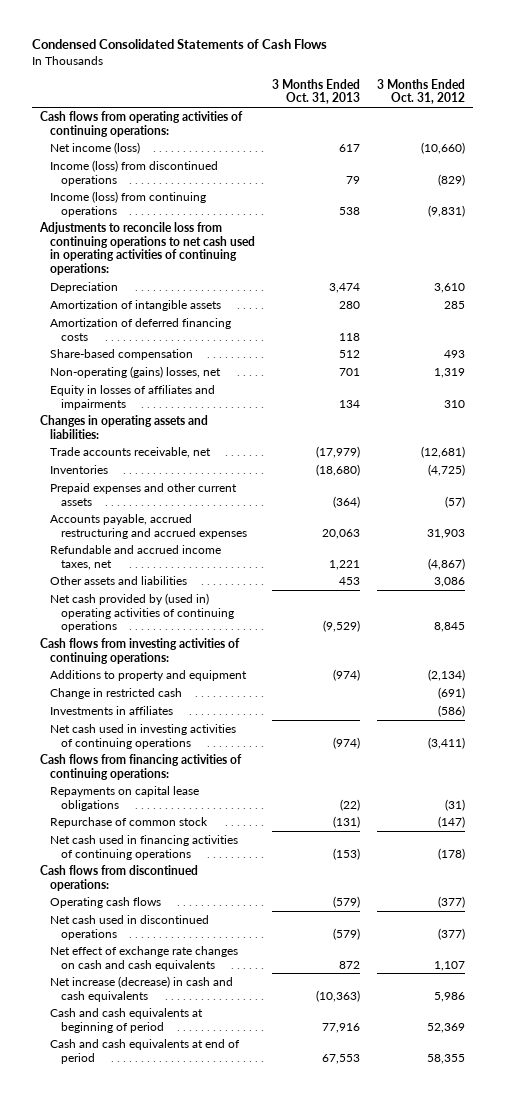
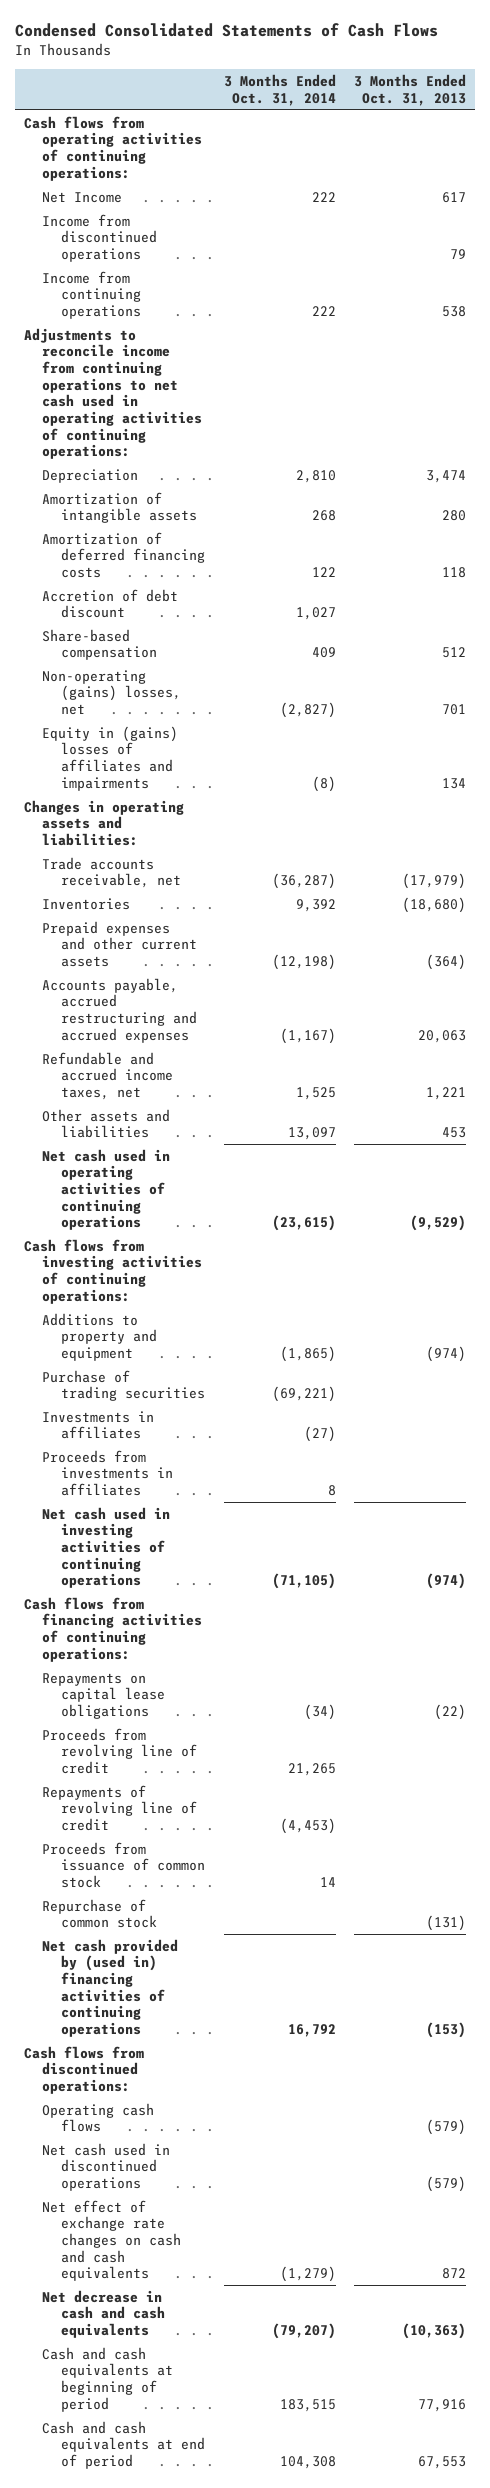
[376,78,465,105] 3 Months Ended Oct. 31, 2012 -> none
none -> [223,73,336,106] 3 Months Ended Oct. 31, 2014
[50,141,141,154] Net income (loss) -> [42,191,123,203] Net Income
[50,159,219,186] Income (loss) from discontinued operations -> [42,213,158,263] Income from discontinued operations
[50,190,207,217] Income (loss) from continuing operations -> [42,270,142,320] Income from continuing operations
[39,221,256,276] Adjustments to reconcile loss from continuing operations to net cash used in operating activities of continuing operations: -> [23,327,203,460] Adjustments to reconcile income from continuing operations to net cash used in operating activities of continuing operations:
none -> [42,588,179,619] Accretion of debt discount
[50,384,216,410] Equity in losses of affiliates and impairments -> [42,725,179,791] Equity in (gains) losses of affiliates and impairments
[50,592,234,633] Net cash provided by (used in) operating activities of continuing operations -> [42,1148,171,1231] Net cash used in operating activities of continuing operations
[50,687,183,699] Change in restricted cash -> none
none -> [42,1369,206,1402] Purchase of trading securities
none -> [42,1449,174,1497] Proceeds from investments in affiliates
none -> [42,1727,198,1775] Proceeds from revolving line of credit
none -> [42,1784,198,1832] Repayments of revolving line of credit
none -> [42,1841,206,1889] Proceeds from issuance of common stock
[50,834,239,860] Net cash used in financing activities of continuing operations -> [42,1938,179,2038] Net cash provided by (used in) financing activities of continuing operations
[50,975,234,1002] Net increase (decrease) in cash and cash equivalents -> [42,2289,166,2339] Net decrease in cash and cash equivalents

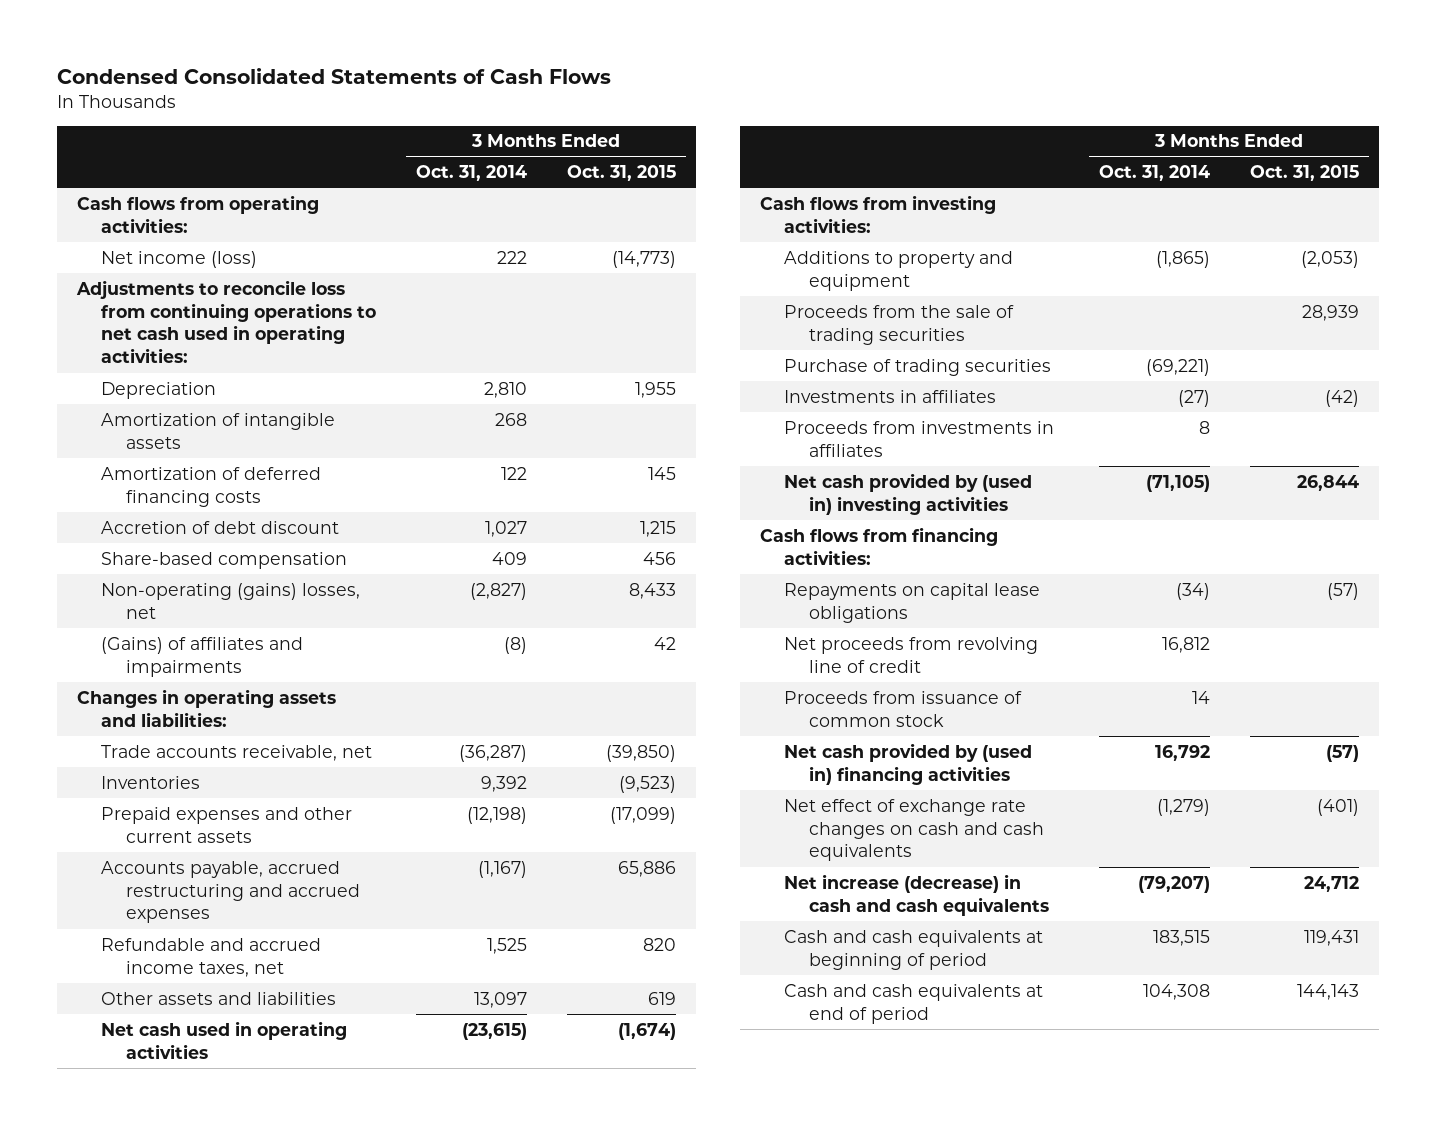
[353,73,466,106] 3 Months Ended Oct. 31, 2013 -> none
none -> [566,165,676,182] Oct. 31, 2015
[42,213,158,263] Income from discontinued operations -> none
[42,270,142,320] Income from continuing operations -> none
[23,115,203,181] Cash flows from operating activities of continuing operations: -> [76,194,319,233] Cash flows from operating activities:
[42,191,123,203] Net Income -> [101,250,258,268] Net income (loss)
[23,327,203,460] Adjustments to reconcile income from continuing operations to net cash used in operating activities of continuing operations: -> [75,279,377,364] Adjustments to reconcile loss from continuing operations to net cash used in operating activities:
[42,725,179,791] Equity in (gains) losses of affiliates and impairments -> [101,636,304,677] (Gains) of affiliates and impairments
[42,1148,171,1231] Net cash used in operating activities of continuing operations -> [101,1020,348,1059] Net cash used in operating activities
[23,1238,203,1304] Cash flows from investing activities of continuing operations: -> [759,194,996,233] Cash flows from investing activities:
none -> [784,304,1015,345] Proceeds from the sale of trading securities
[42,1506,171,1589] Net cash used in investing activities of continuing operations -> [784,472,1033,515] Net cash provided by (used in) investing activities
[23,1596,203,1662] Cash flows from financing activities of continuing operations: -> [759,526,998,565] Cash flows from financing activities:
[42,1784,198,1832] Repayments of revolving line of credit -> none
[42,1727,198,1775] Proceeds from revolving line of credit -> [784,636,1039,673] Net proceeds from revolving line of credit
[287,1763,336,1777] 21,265 -> [1162,636,1211,653] 16,812
[42,1898,158,1929] Repurchase of common stock -> none
[23,2045,144,2095] Cash flows from discontinued operations: -> none
[42,2102,155,2133] Operating cash flows -> none
[42,2142,171,2192] Net cash used in discontinued operations -> none
[42,1938,179,2038] Net cash provided by (used in) financing activities of continuing operations -> [784,742,1033,785] Net cash provided by (used in) financing activities
[42,2289,166,2339] Net decrease in cash and cash equivalents -> [784,873,1049,916] Net increase (decrease) in cash and cash equivalents

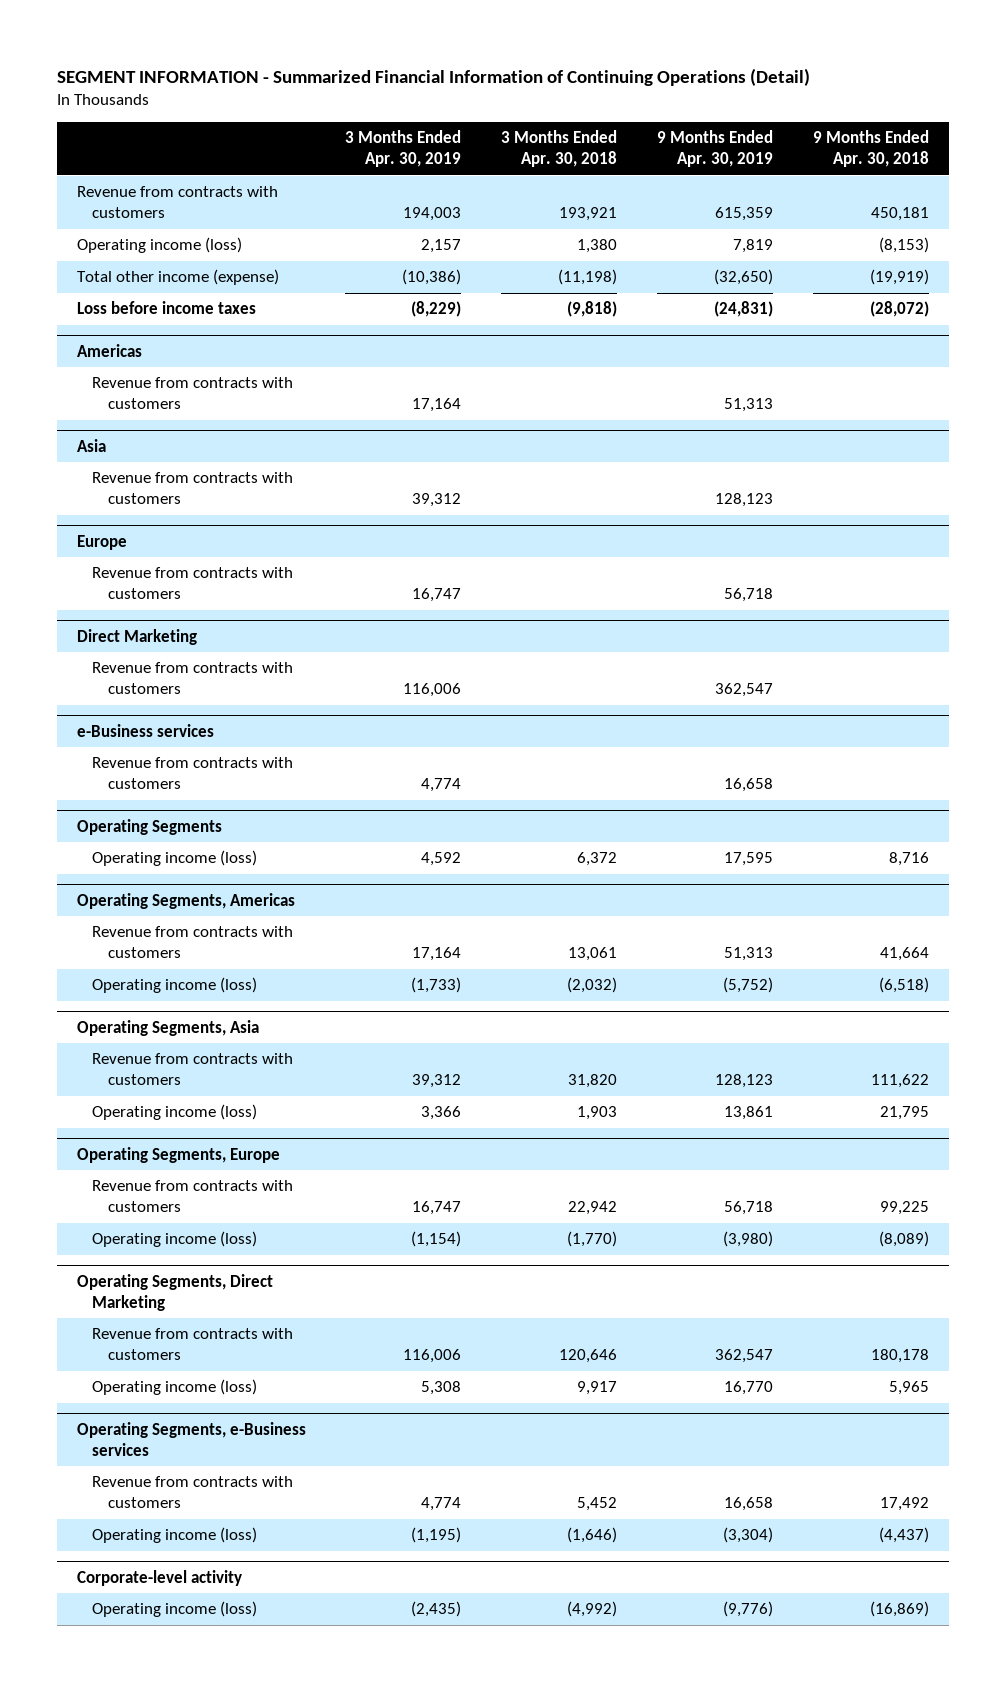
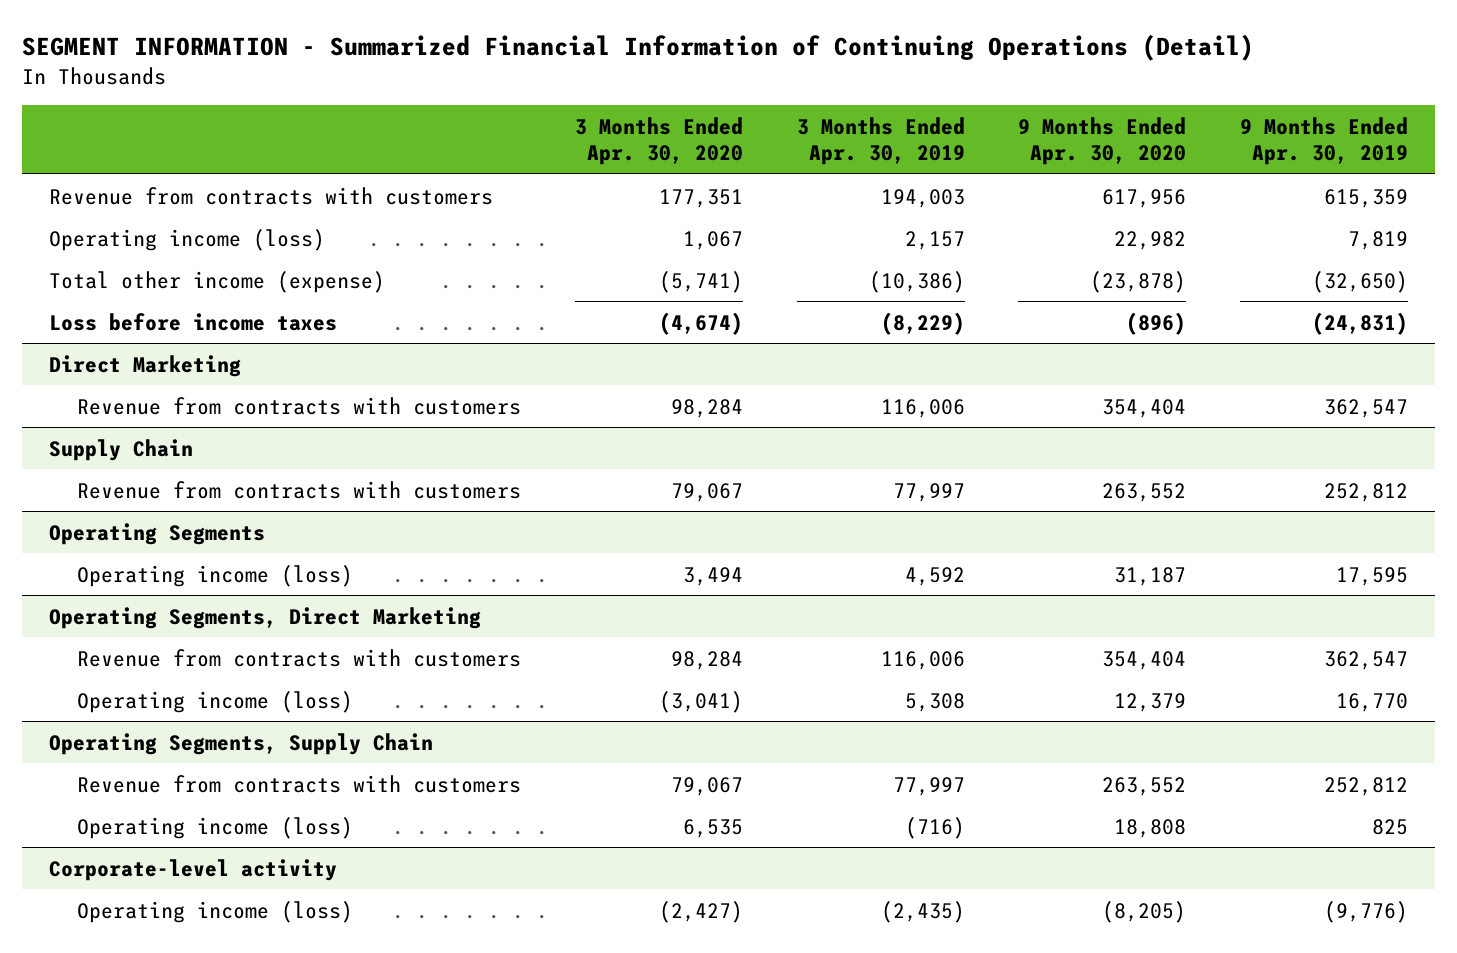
[501,130,618,168] 3 Months Ended Apr. 30, 2018 -> none
[812,130,929,168] 9 Months Ended Apr. 30, 2018 -> none
none -> [574,116,743,165] 3 Months Ended Apr. 30, 2020
none -> [1018,116,1187,165] 9 Months Ended Apr. 30, 2020
[76,343,142,357] Americas -> none
[92,377,294,410] Revenue from contracts with customers -> none
[76,438,106,452] Asia -> none
[92,472,294,505] Revenue from contracts with customers -> none
[76,534,127,550] Europe -> none
[92,567,294,600] Revenue from contracts with customers -> none
[76,723,214,737] e-Business services -> none
none -> [49,438,194,461] Supply Chain
[421,778,462,793] 4,774 -> [892,482,965,502] 77,997
[724,778,774,793] 16,658 -> [1324,482,1409,502] 252,812
[76,892,295,909] Operating Segments, Americas -> none
[92,926,294,959] Revenue from contracts with customers -> none
[92,977,258,994] Operating income (loss) -> none
[76,1019,259,1036] Operating Segments, Asia -> none
[92,1053,294,1086] Revenue from contracts with customers -> none
[92,1104,258,1121] Operating income (loss) -> none
[76,1146,280,1163] Operating Segments, Europe -> none
[92,1180,294,1213] Revenue from contracts with customers -> none
[92,1231,258,1248] Operating income (loss) -> none
[76,1421,306,1457] Operating Segments, e-Business services -> none
none -> [49,732,434,755] Operating Segments, Supply Chain
[421,1497,462,1512] 4,774 -> [892,776,965,796] 77,997
[724,1497,774,1512] 16,658 -> [1324,776,1409,796] 252,812
[411,1527,462,1544] (1,195) -> [904,816,965,839] (716)
[723,1527,774,1544] (3,304) -> [1372,818,1409,835] 825

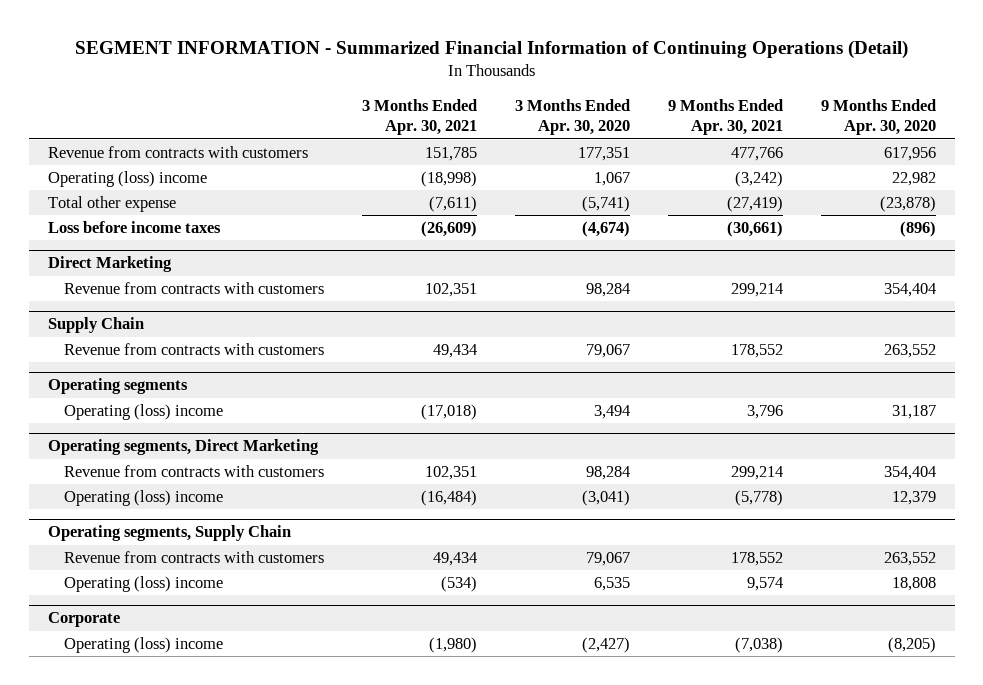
[796,116,965,165] 3 Months Ended Apr. 30, 2019 -> none
[1240,116,1409,165] 9 Months Ended Apr. 30, 2019 -> none
none -> [362,98,478,136] 3 Months Ended Apr. 30, 2021
none -> [667,98,783,136] 9 Months Ended Apr. 30, 2021
[49,228,326,251] Operating income (loss) -> [47,170,207,187] Operating (loss) income
[49,270,386,293] Total other income (expense) -> [47,195,176,212] Total other expense
[49,522,266,545] Operating Segments -> [47,378,188,395] Operating segments
[76,564,353,587] Operating income (loss) -> [64,403,224,420] Operating (loss) income
[49,606,482,629] Operating Segments, Direct Marketing -> [47,439,319,456] Operating segments, Direct Marketing
[76,690,353,713] Operating income (loss) -> [64,489,224,506] Operating (loss) income
[49,732,434,755] Operating Segments, Supply Chain -> [47,525,291,542] Operating segments, Supply Chain
[76,816,353,839] Operating income (loss) -> [64,575,224,592] Operating (loss) income
[49,858,338,881] Corporate-level activity -> [47,612,120,628] Corporate
[76,900,353,923] Operating income (loss) -> [64,636,224,653] Operating (loss) income

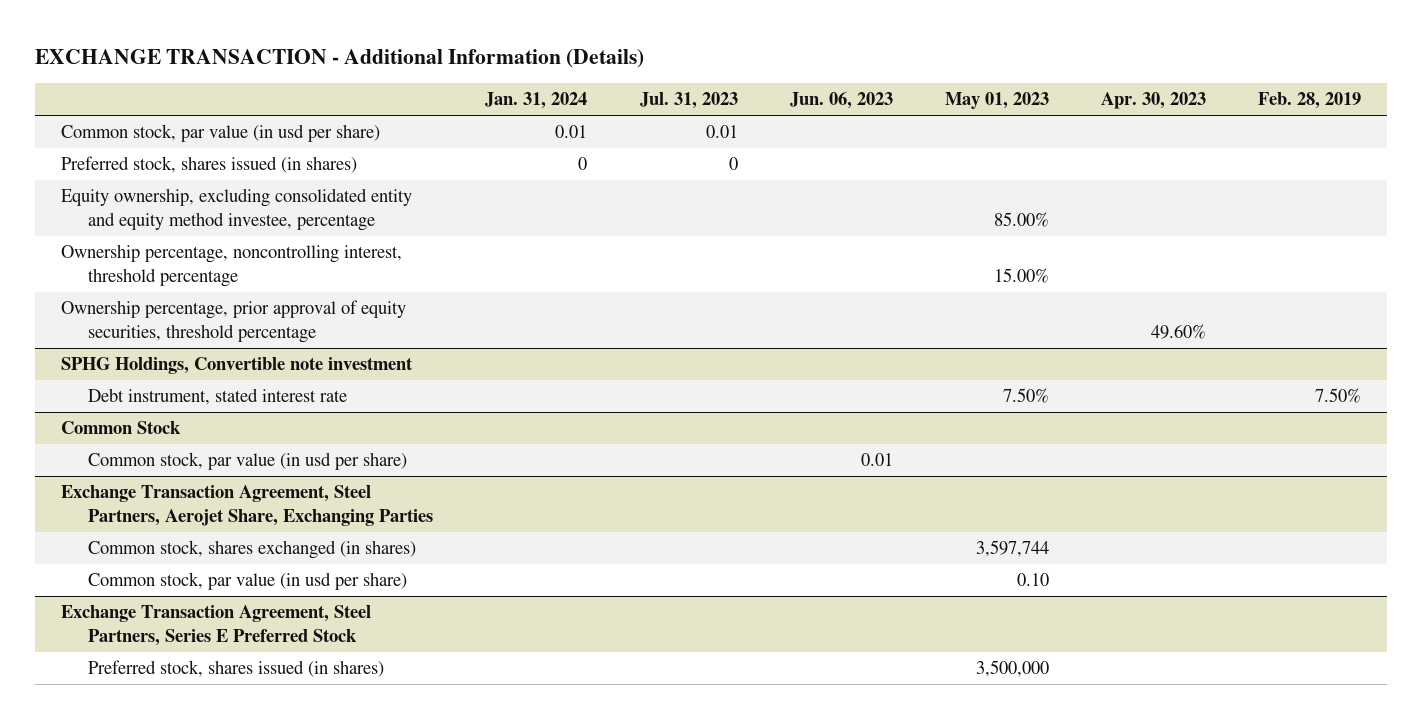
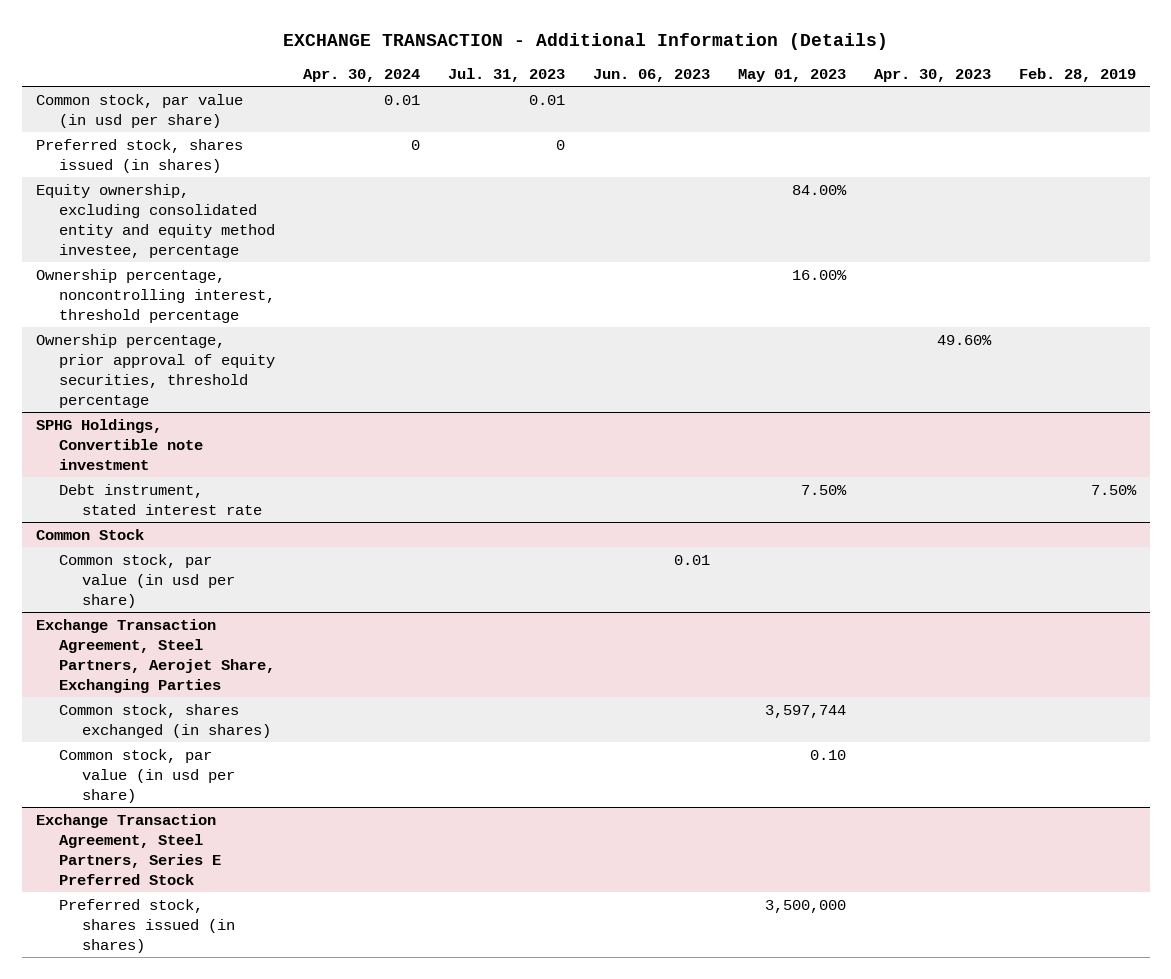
[485,92,588,110] Jan. 31, 2024 -> none
none -> [302,68,420,82] Apr. 30, 2024
[993,211,1049,227] 85.00% -> [791,184,847,195] 84.00%
[993,267,1049,283] 15.00% -> [791,269,847,280] 16.00%

